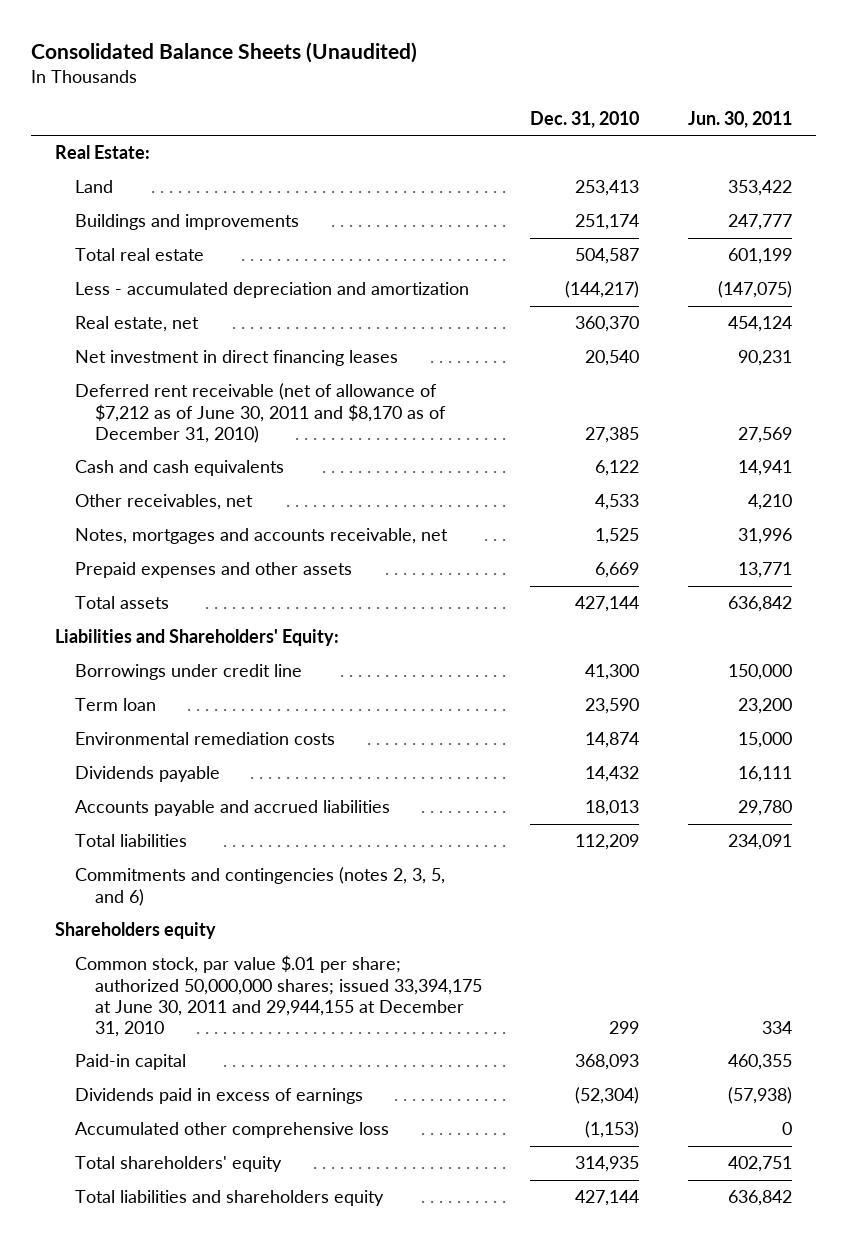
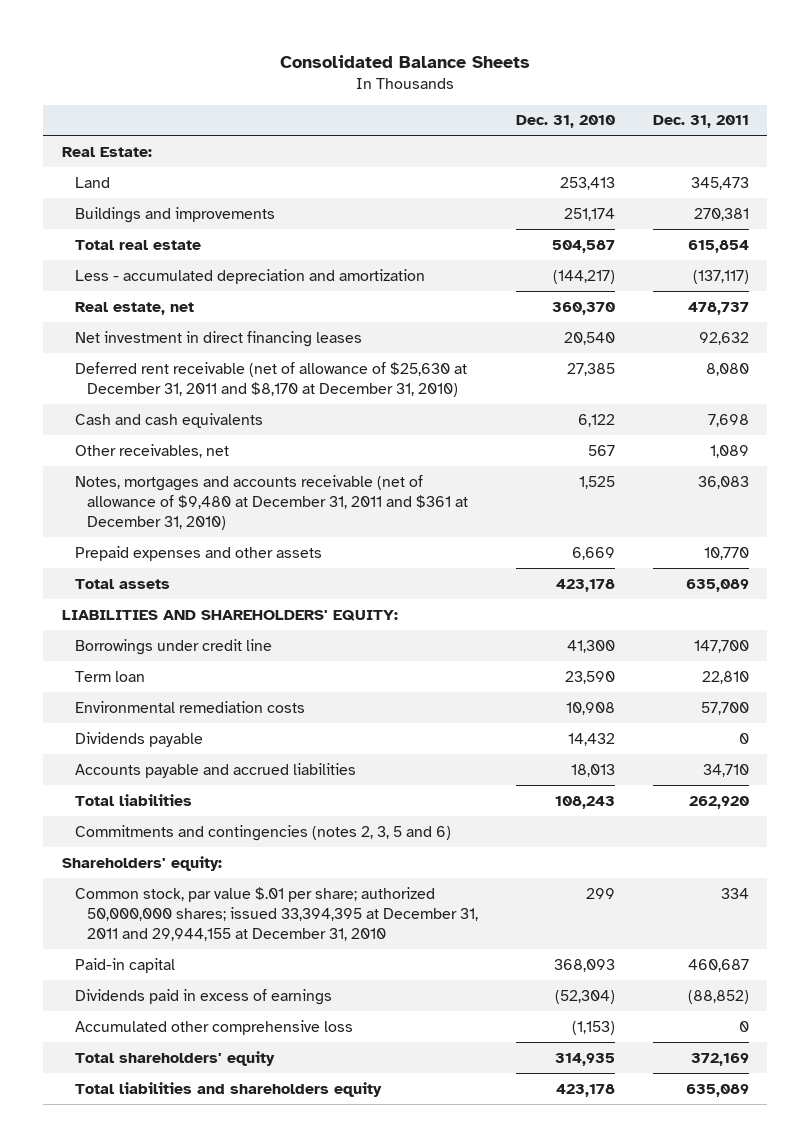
[30,41,417,63] Consolidated Balance Sheets (Unaudited) -> [280,54,531,68] Consolidated Balance Sheets
[687,110,792,128] Jun. 30, 2011 -> none
none -> [652,115,749,129] Dec. 31, 2011
[74,383,446,443] Deferred rent receivable (net of allowance of $7,212 as of June 30, 2011 and $8,170 as of December 31, 2010) -> [74,361,467,398] Deferred rent receivable (net of allowance of $25,630 at December 31, 2011 and $8,170 at December 31, 2010)
[595,494,640,511] 4,533 -> [587,444,615,456] 567
[74,528,448,545] Notes, mortgages and accounts receivable, net -> [74,474,469,531] Notes, mortgages and accounts receivable (net of allowance of $9,480 at December 31, 2011 and $361 at December 31, 2010)
[575,596,640,613] 427,144 -> [555,578,615,592] 423,178
[55,629,340,647] Liabilities and Shareholders' Equity: -> [62,609,399,621] LIABILITIES AND SHAREHOLDERS' EQUITY:
[585,732,640,749] 14,874 -> [565,701,615,715] 10,908
[575,834,640,851] 112,209 -> [554,795,615,809] 108,243
[74,867,445,906] Commitments and contingencies (notes 2, 3, 5, and 6) -> [74,824,451,841] Commitments and contingencies (notes 2, 3, 5 and 6)
[55,922,217,940] Shareholders equity -> [62,855,223,871] Shareholders' equity:
[74,955,482,1037] Common stock, par value $.01 per share; authorized 50,000,000 shares; issued 33,394,175 at June 30, 2011 and 29,944,155 at December 31, 2010 -> [74,886,479,942] Common stock, par value $.01 per share; authorized 50,000,000 shares; issued 33,394,395 at December 31, 2011 and 29,944,155 at December 31, 2010
[575,1190,640,1207] 427,144 -> [555,1083,615,1097] 423,178

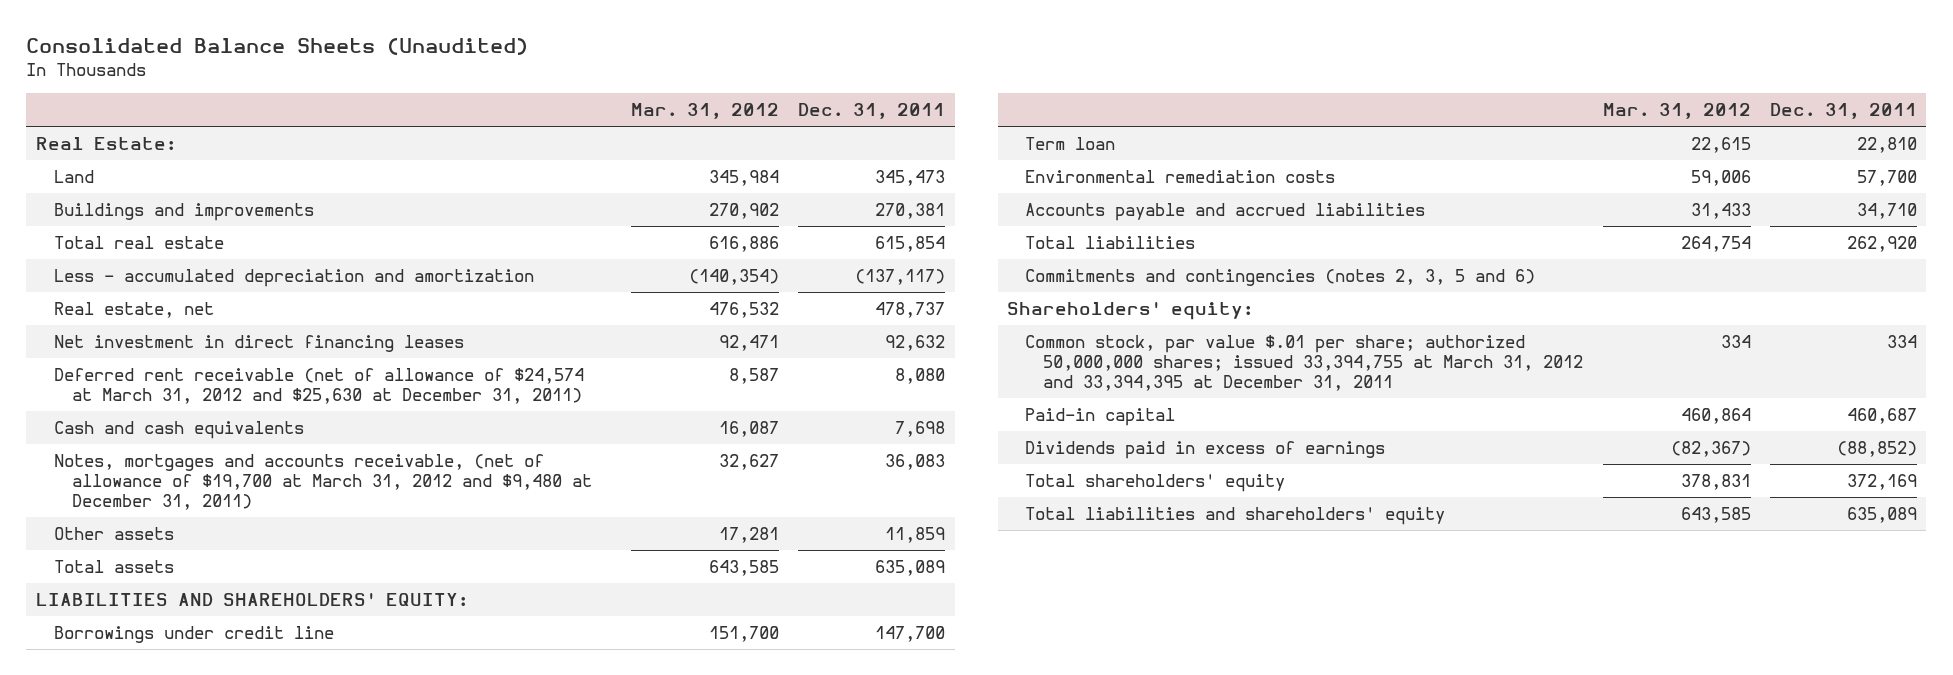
[280,54,531,68] Consolidated Balance Sheets -> [26,38,529,56] Consolidated Balance Sheets (Unaudited)
[515,115,615,129] Dec. 31, 2010 -> none
none -> [631,103,780,120] Mar. 31, 2012
[74,361,467,398] Deferred rent receivable (net of allowance of $25,630 at December 31, 2011 and $8,170 at December 31, 2010) -> [54,368,585,405] Deferred rent receivable (net of allowance of $24,574 at March 31, 2012 and $25,630 at December 31, 2011)
[74,443,229,458] Other receivables, net -> none
[74,545,322,561] Prepaid expenses and other assets -> none
[74,474,469,531] Notes, mortgages and accounts receivable (net of allowance of $9,480 at December 31, 2011 and $361 at December 31, 2010) -> [54,454,593,511] Notes, mortgages and accounts receivable, (net of allowance of $19,700 at March 31, 2012 and $9,480 at December 31, 2011)
none -> [54,527,175,541] Other assets
[74,731,203,747] Dividends payable -> none
[74,886,479,942] Common stock, par value $.01 per share; authorized 50,000,000 shares; issued 33,394,395 at December 31, 2011 and 29,944,155 at December 31, 2010 -> [1025,335,1584,392] Common stock, par value $.01 per share; authorized 50,000,000 shares; issued 33,394,755 at March 31, 2012 and 33,394,395 at December 31, 2011
[74,1019,353,1035] Accumulated other comprehensive loss -> none
[74,1081,382,1097] Total liabilities and shareholders equity -> [1025,507,1446,526] Total liabilities and shareholders' equity

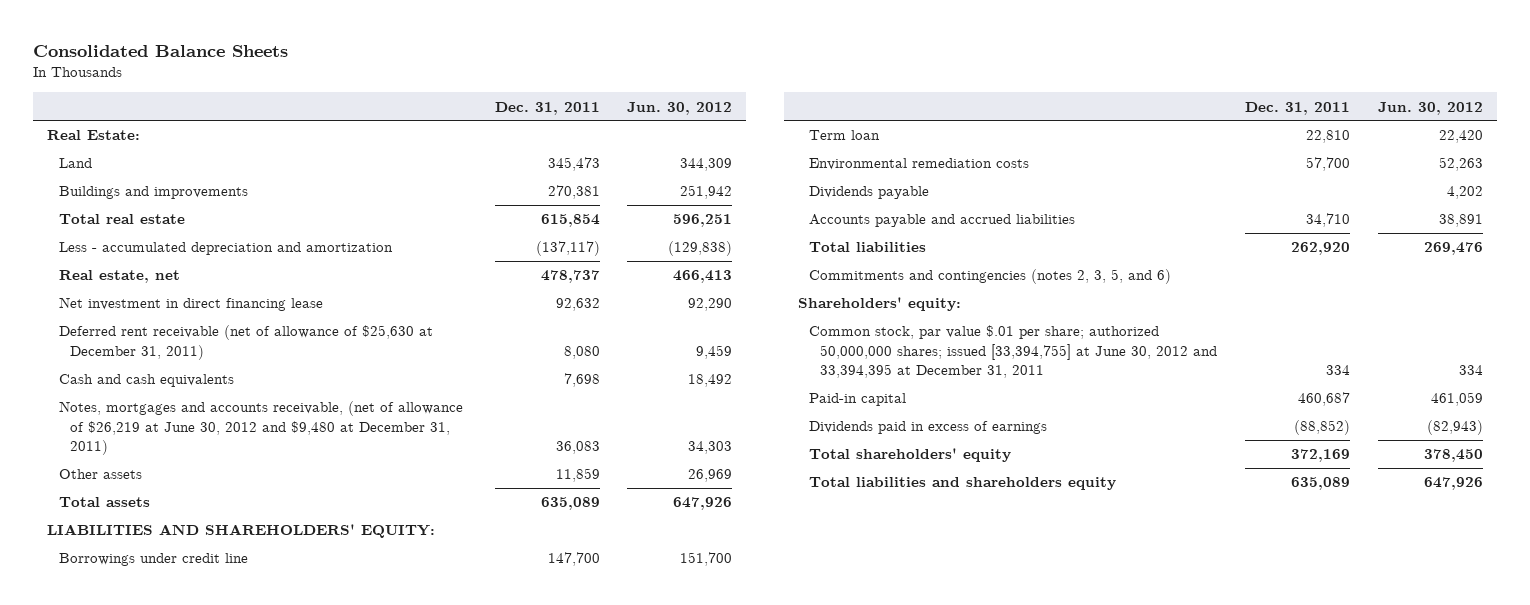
[26,38,529,56] Consolidated Balance Sheets (Unaudited) -> [33,44,289,57] Consolidated Balance Sheets
[631,103,780,120] Mar. 31, 2012 -> none
none -> [627,101,733,115] Jun. 30, 2012
[54,335,465,353] Net investment in direct financing leases -> [58,297,323,312] Net investment in direct financing lease
[54,368,585,405] Deferred rent receivable (net of allowance of $24,574 at March 31, 2012 and $25,630 at December 31, 2011) -> [58,325,433,360] Deferred rent receivable (net of allowance of $25,630 at December 31, 2011)
[54,454,593,511] Notes, mortgages and accounts receivable, (net of allowance of $19,700 at March 31, 2012 and $9,480 at December 31, 2011) -> [58,401,463,456] Notes, mortgages and accounts receivable, (net of allowance of $26,219 at June 30, 2012 and $9,480 at December 31, 2011)
none -> [808,186,929,200] Dividends payable
[1025,269,1536,287] Commitments and contingencies (notes 2, 3, 5 and 6) -> [808,269,1171,285] Commitments and contingencies (notes 2, 3, 5, and 6)
[1025,335,1584,392] Common stock, par value $.01 per share; authorized 50,000,000 shares; issued 33,394,755 at March 31, 2012 and 33,394,395 at December 31, 2011 -> [808,325,1218,379] Common stock, par value $.01 per share; authorized 50,000,000 shares; issued [33,394,755] at June 30, 2012 and 33,394,395 at December 31, 2011
[1025,507,1446,526] Total liabilities and shareholders' equity -> [808,477,1116,491] Total liabilities and shareholders equity

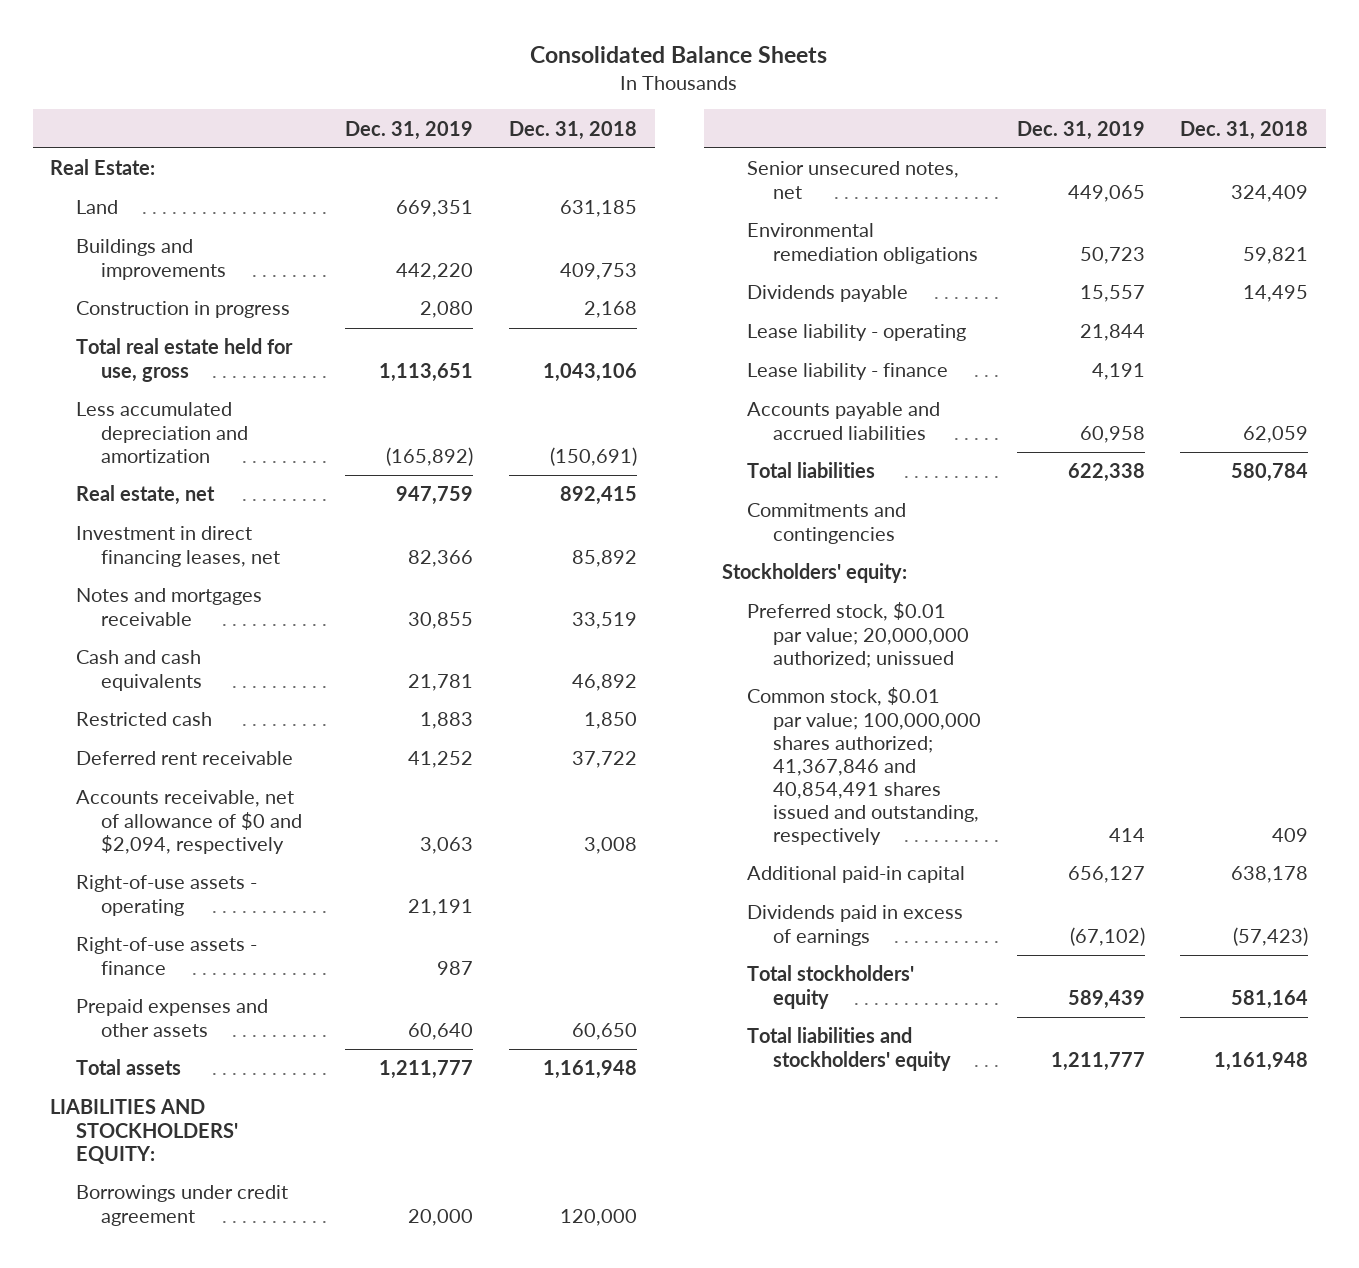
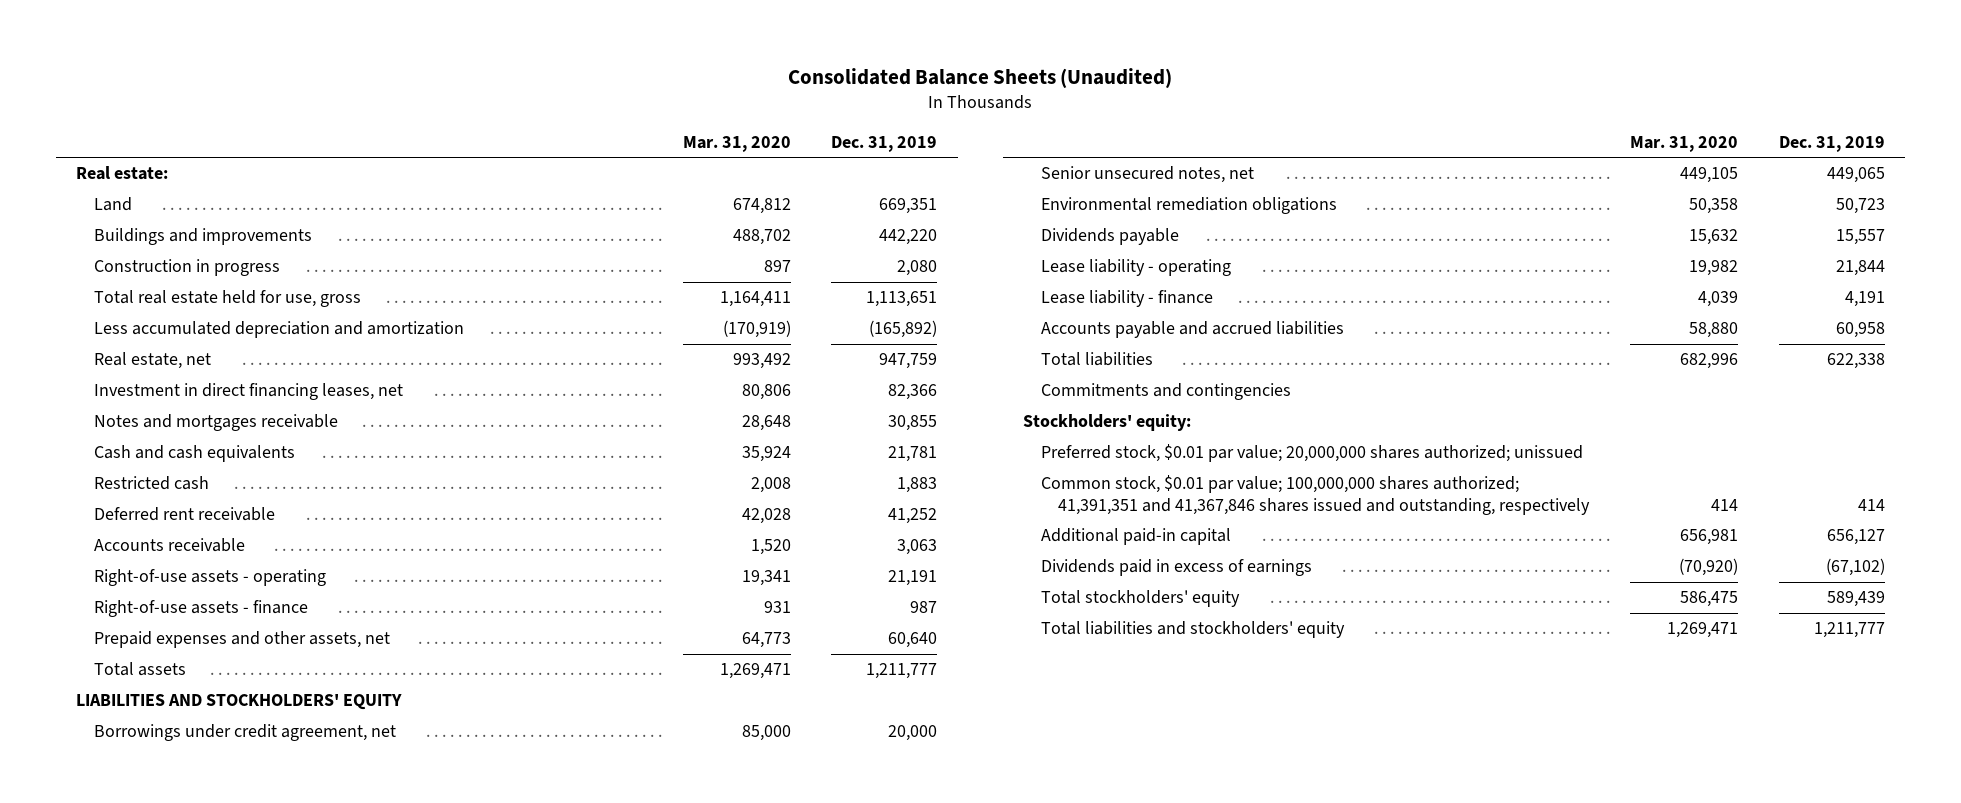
[530,46,828,64] Consolidated Balance Sheets -> [788,67,1173,88] Consolidated Balance Sheets (Unaudited)
[508,120,637,140] Dec. 31, 2018 -> none
none -> [682,135,791,152] Mar. 31, 2020
[50,159,156,176] Real Estate: -> [76,166,169,181] Real estate:
[75,790,303,854] Accounts receivable, net of allowance of $0 and $2,094, respectively -> [93,538,245,553] Accounts receivable
[75,999,268,1037] Prepaid expenses and other assets -> [93,631,390,649] Prepaid expenses and other assets, net
[50,1099,238,1164] LIABILITIES AND STOCKHOLDERS' EQUITY: -> [76,694,403,711] LIABILITIES AND STOCKHOLDERS' EQUITY
[75,1185,288,1226] Borrowings under credit agreement -> [93,724,396,742] Borrowings under credit agreement, net
[747,602,969,668] Preferred stock, $0.01 par value; 20,000,000 authorized; unissued -> [1040,444,1583,463] Preferred stock, $0.01 par value; 20,000,000 shares authorized; unissued
[747,687,981,846] Common stock, $0.01 par value; 100,000,000 shares authorized; 41,367,846 and 40,854,491 shares issued and outstanding, respectively -> [1040,475,1591,515] Common stock, $0.01 par value; 100,000,000 shares authorized; 41,391,351 and 41,367,846 shares issued and outstanding, respectively

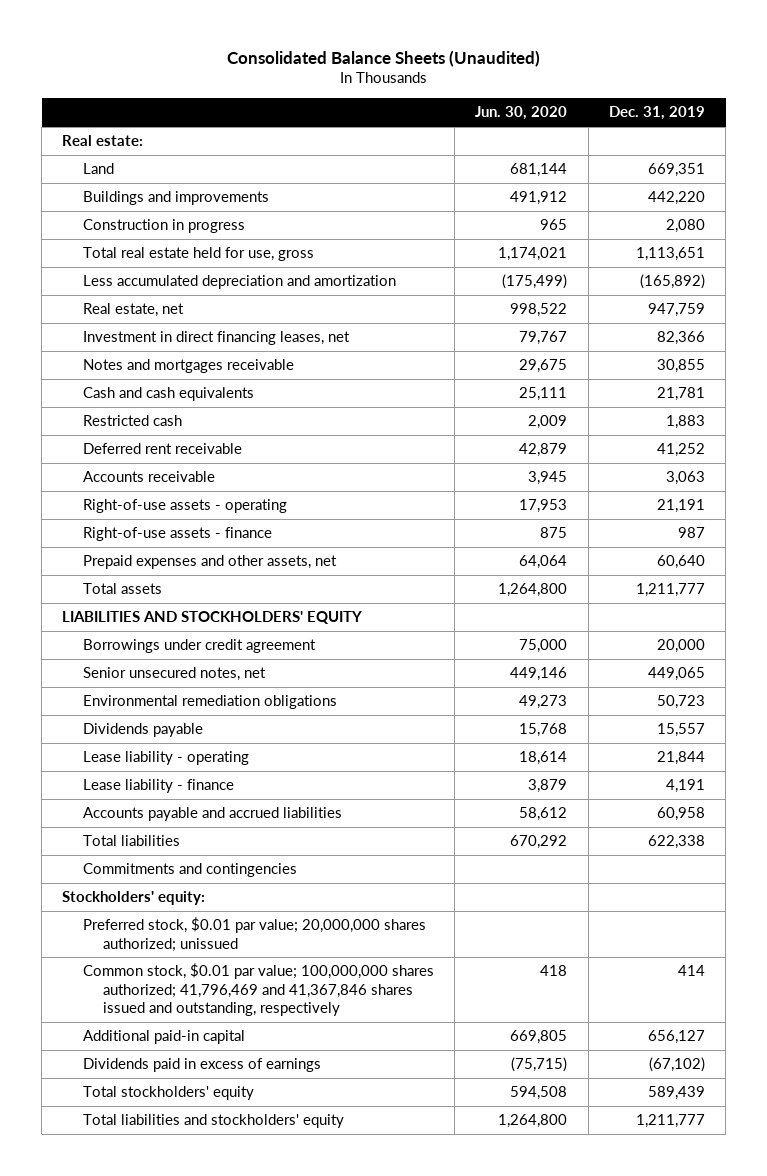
[682,135,791,152] Mar. 31, 2020 -> none
none -> [475,106,568,121] Jun. 30, 2020
[93,724,396,742] Borrowings under credit agreement, net -> [82,639,316,654] Borrowings under credit agreement
[1040,475,1591,515] Common stock, $0.01 par value; 100,000,000 shares authorized; 41,391,351 and 41,367,846 shares issued and outstanding, respectively -> [82,963,434,1016] Common stock, $0.01 par value; 100,000,000 shares authorized; 41,796,469 and 41,367,846 shares issued and outstanding, respectively

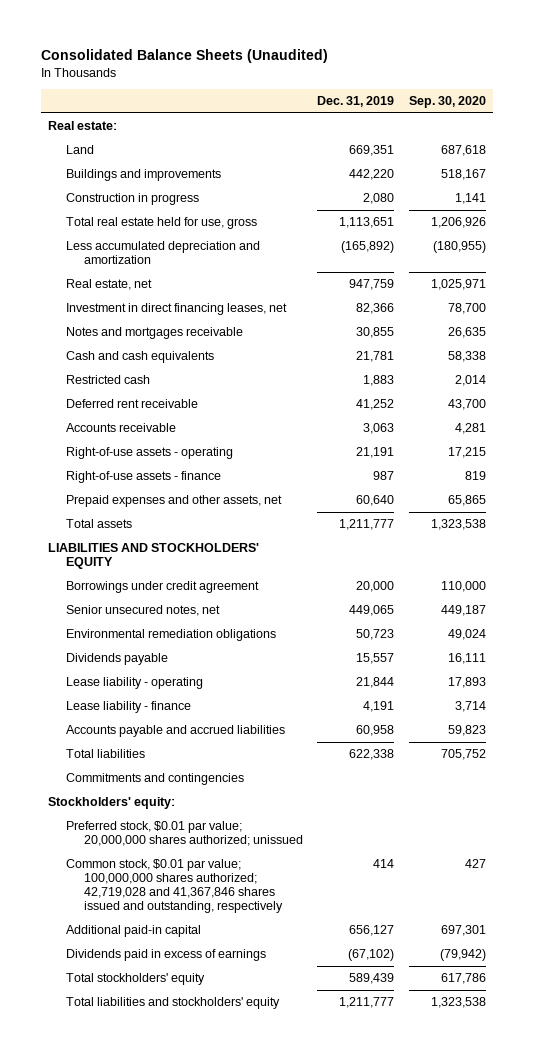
[475,106,568,121] Jun. 30, 2020 -> none
none -> [408,96,486,109] Sep. 30, 2020
[82,963,434,1016] Common stock, $0.01 par value; 100,000,000 shares authorized; 41,796,469 and 41,367,846 shares issued and outstanding, respectively -> [66,859,283,914] Common stock, $0.01 par value; 100,000,000 shares authorized; 42,719,028 and 41,367,846 shares issued and outstanding, respectively

